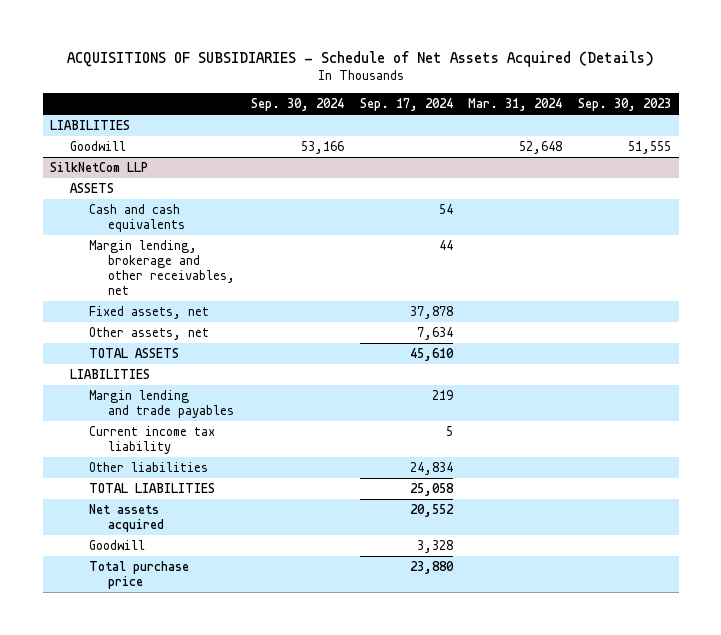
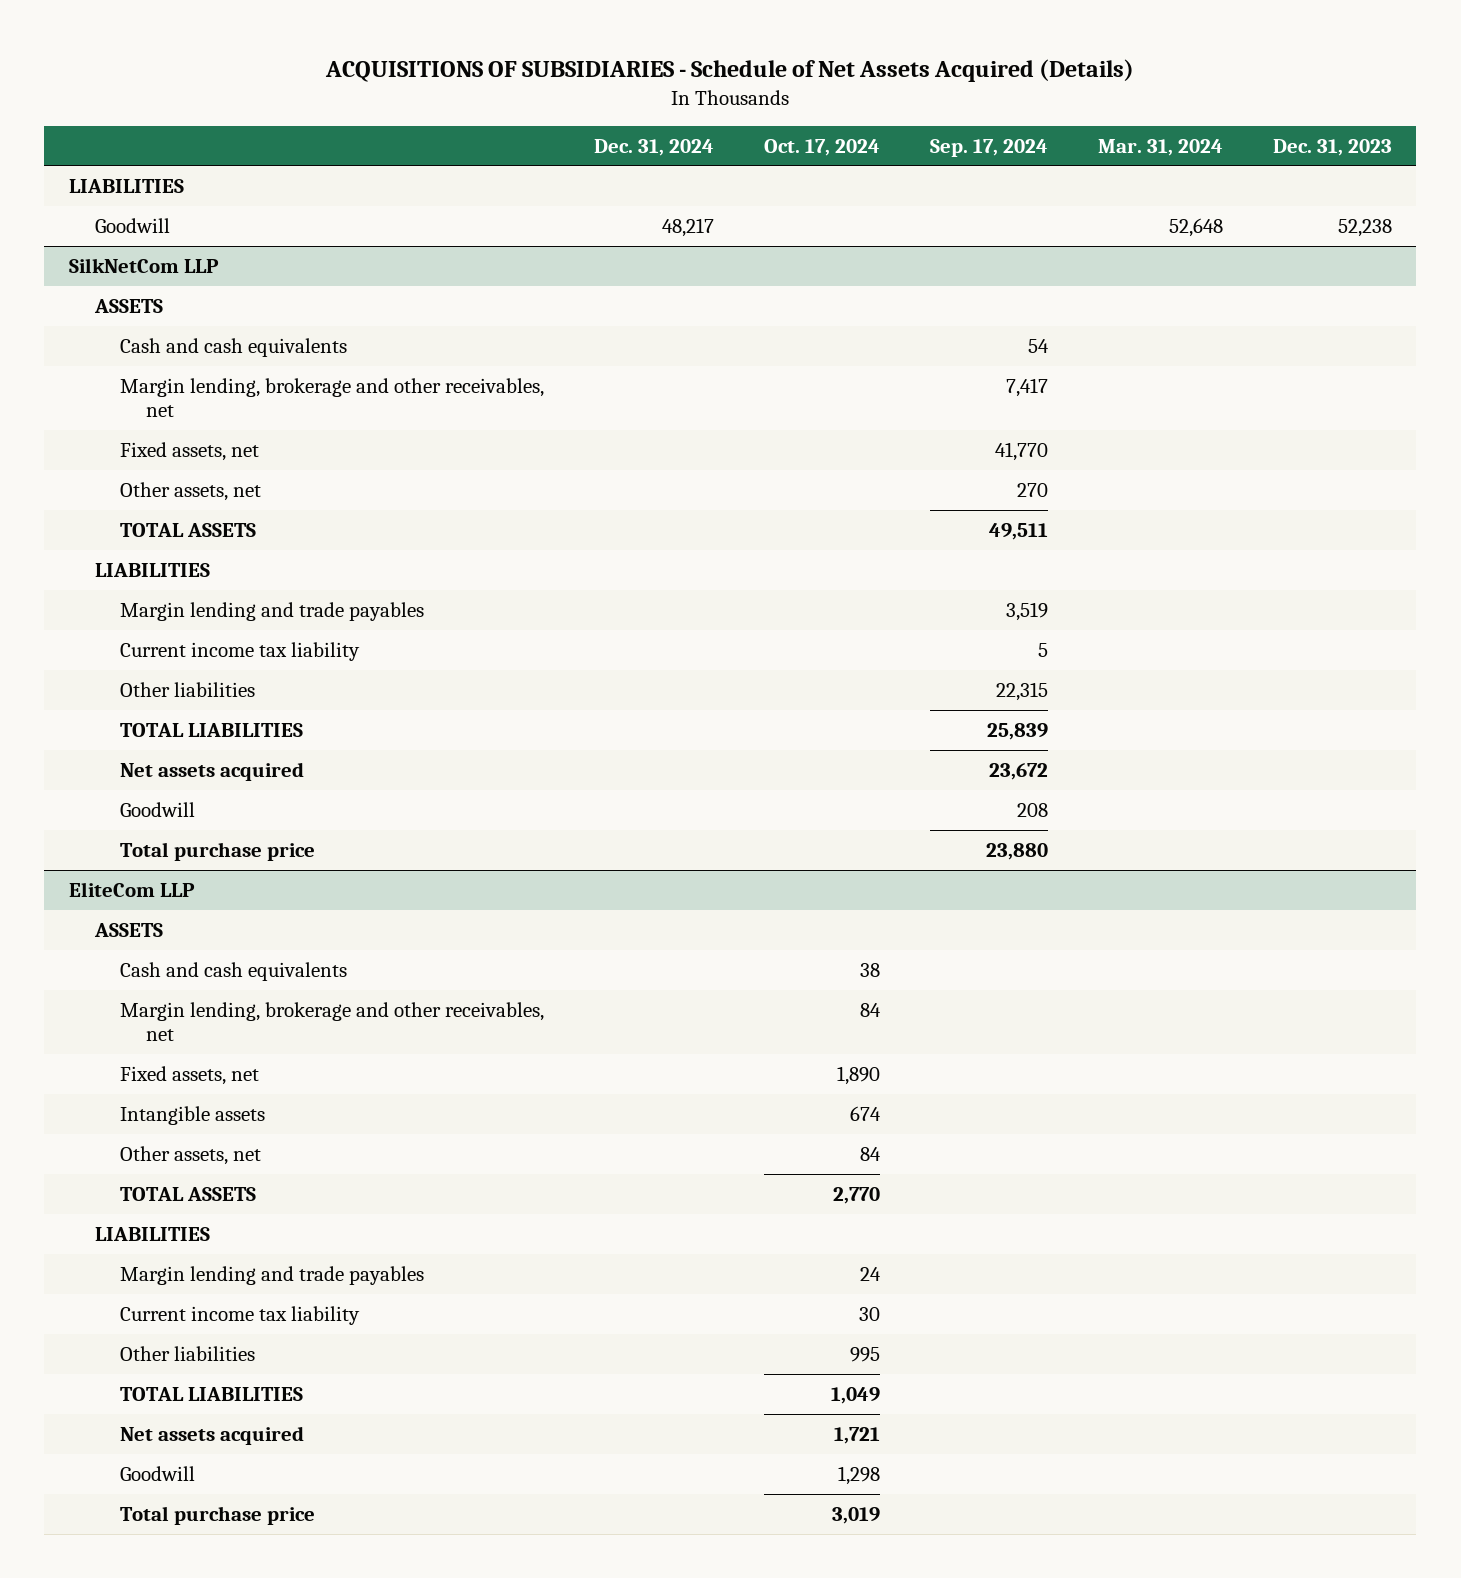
[250,97,344,111] Sep. 30, 2024 -> none
[577,97,671,111] Sep. 30, 2023 -> none
none -> [594,138,715,156] Dec. 31, 2024
none -> [763,138,880,156] Oct. 17, 2024
none -> [1272,138,1392,156] Dec. 31, 2023
[438,240,453,251] 44 -> [1005,377,1048,397] 7,417
[409,306,453,320] 37,878 -> [994,441,1048,461] 41,770
[416,327,453,341] 7,634 -> [1016,482,1048,497] 270
[409,348,454,362] 45,610 -> [988,522,1048,540] 49,511
[431,390,453,401] 219 -> [1005,601,1048,621] 3,519
[409,462,453,476] 24,834 -> [995,681,1048,701] 22,315
[409,483,454,497] 25,058 -> [986,722,1048,740] 25,839
[409,504,454,518] 20,552 -> [988,762,1048,780] 23,672
[416,540,453,554] 3,328 -> [1016,802,1048,817] 208
none -> [69,881,196,897] EliteCom LLP
none -> [93,922,163,937] ASSETS
none -> [120,961,348,981] Cash and cash equivalents
none -> [120,1001,545,1042] Margin lending, brokerage and other receivables, net
none -> [120,1065,260,1085] Fixed assets, net
none -> [120,1105,266,1125] Intangible assets
none -> [120,1145,262,1165] Other assets, net
none -> [120,1186,257,1201] TOTAL ASSETS
none -> [94,1226,210,1241] LIABILITIES
none -> [120,1265,425,1285] Margin lending and trade payables
none -> [120,1305,361,1325] Current income tax liability
none -> [120,1345,256,1361] Other liabilities
none -> [120,1386,304,1401] TOTAL LIABILITIES
none -> [120,1425,305,1445] Net assets acquired
none -> [120,1465,196,1481] Goodwill
none -> [120,1505,316,1525] Total purchase price

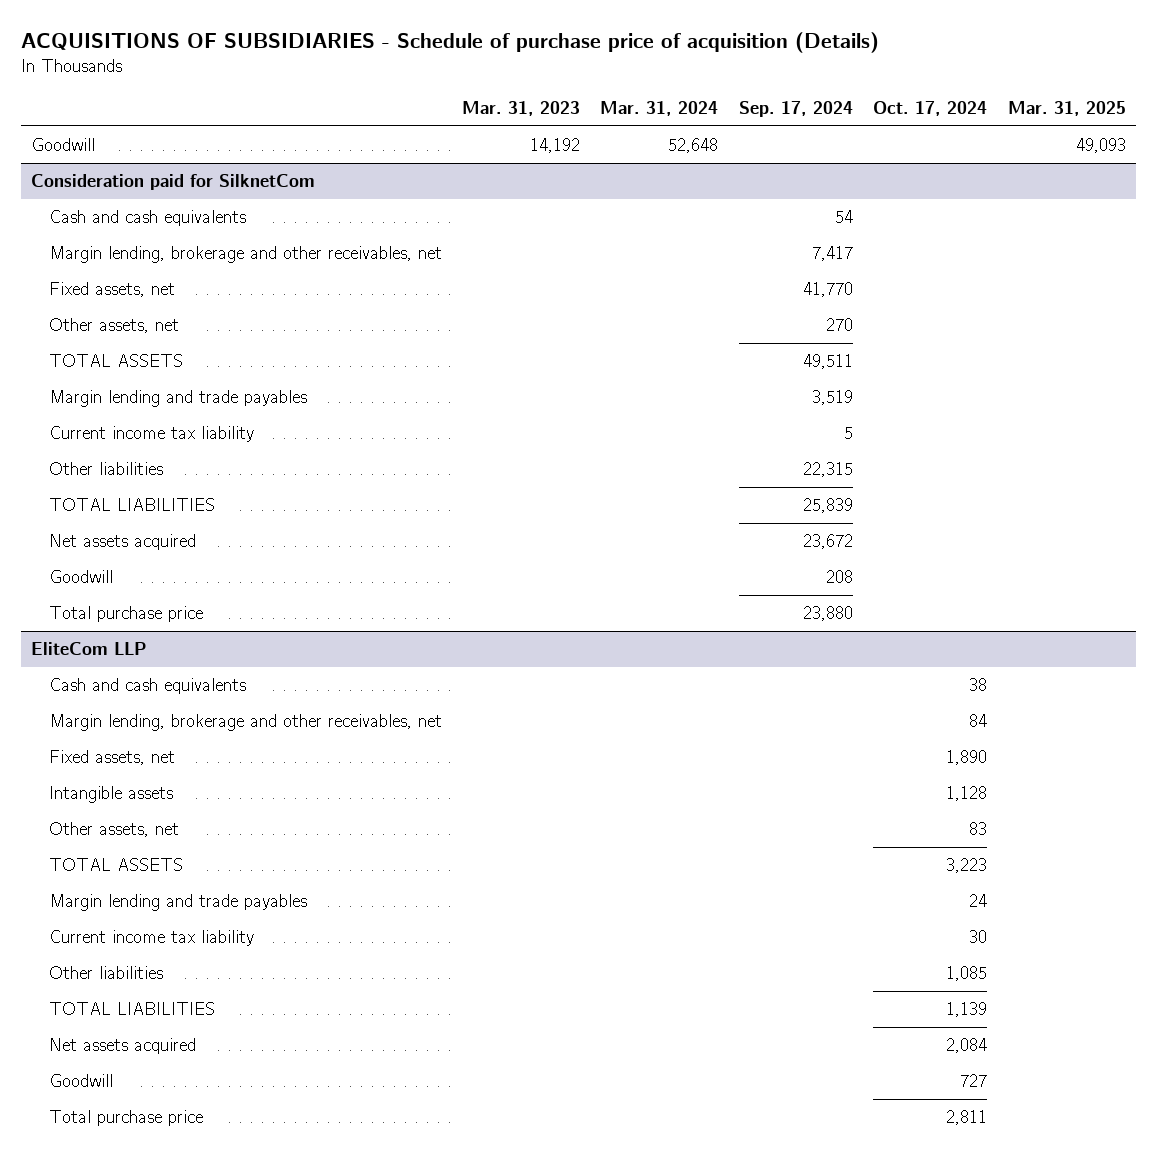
[325,58,1135,82] ACQUISITIONS OF SUBSIDIARIES - Schedule of Net Assets Acquired (Details) -> [20,32,879,54] ACQUISITIONS OF SUBSIDIARIES - Schedule of purchase price of acquisition (Details)
[594,138,715,156] Dec. 31, 2024 -> none
[1272,138,1392,156] Dec. 31, 2023 -> none
none -> [462,101,581,117] Mar. 31, 2023
none -> [1007,101,1126,117] Mar. 31, 2025
[69,178,185,193] LIABILITIES -> none
[93,298,163,313] ASSETS -> none
[69,257,220,273] SilkNetCom LLP -> [30,174,315,191] Consideration paid for SilknetCom
[94,562,210,577] LIABILITIES -> none
[93,922,163,937] ASSETS -> none
[94,1226,210,1241] LIABILITIES -> none
[849,1105,881,1121] 674 -> [946,786,988,802] 1,128
[859,1146,881,1161] 84 -> [969,822,988,836] 83
[832,1186,880,1204] 2,770 -> [946,858,988,874] 3,223
[849,1346,880,1362] 995 -> [946,966,988,982] 1,085
[830,1386,880,1404] 1,049 -> [946,1002,988,1018] 1,139
[833,1426,880,1444] 1,721 -> [946,1038,988,1054] 2,084
[837,1465,880,1485] 1,298 -> [960,1074,988,1088] 727
[831,1506,880,1524] 3,019 -> [946,1110,988,1126] 2,811

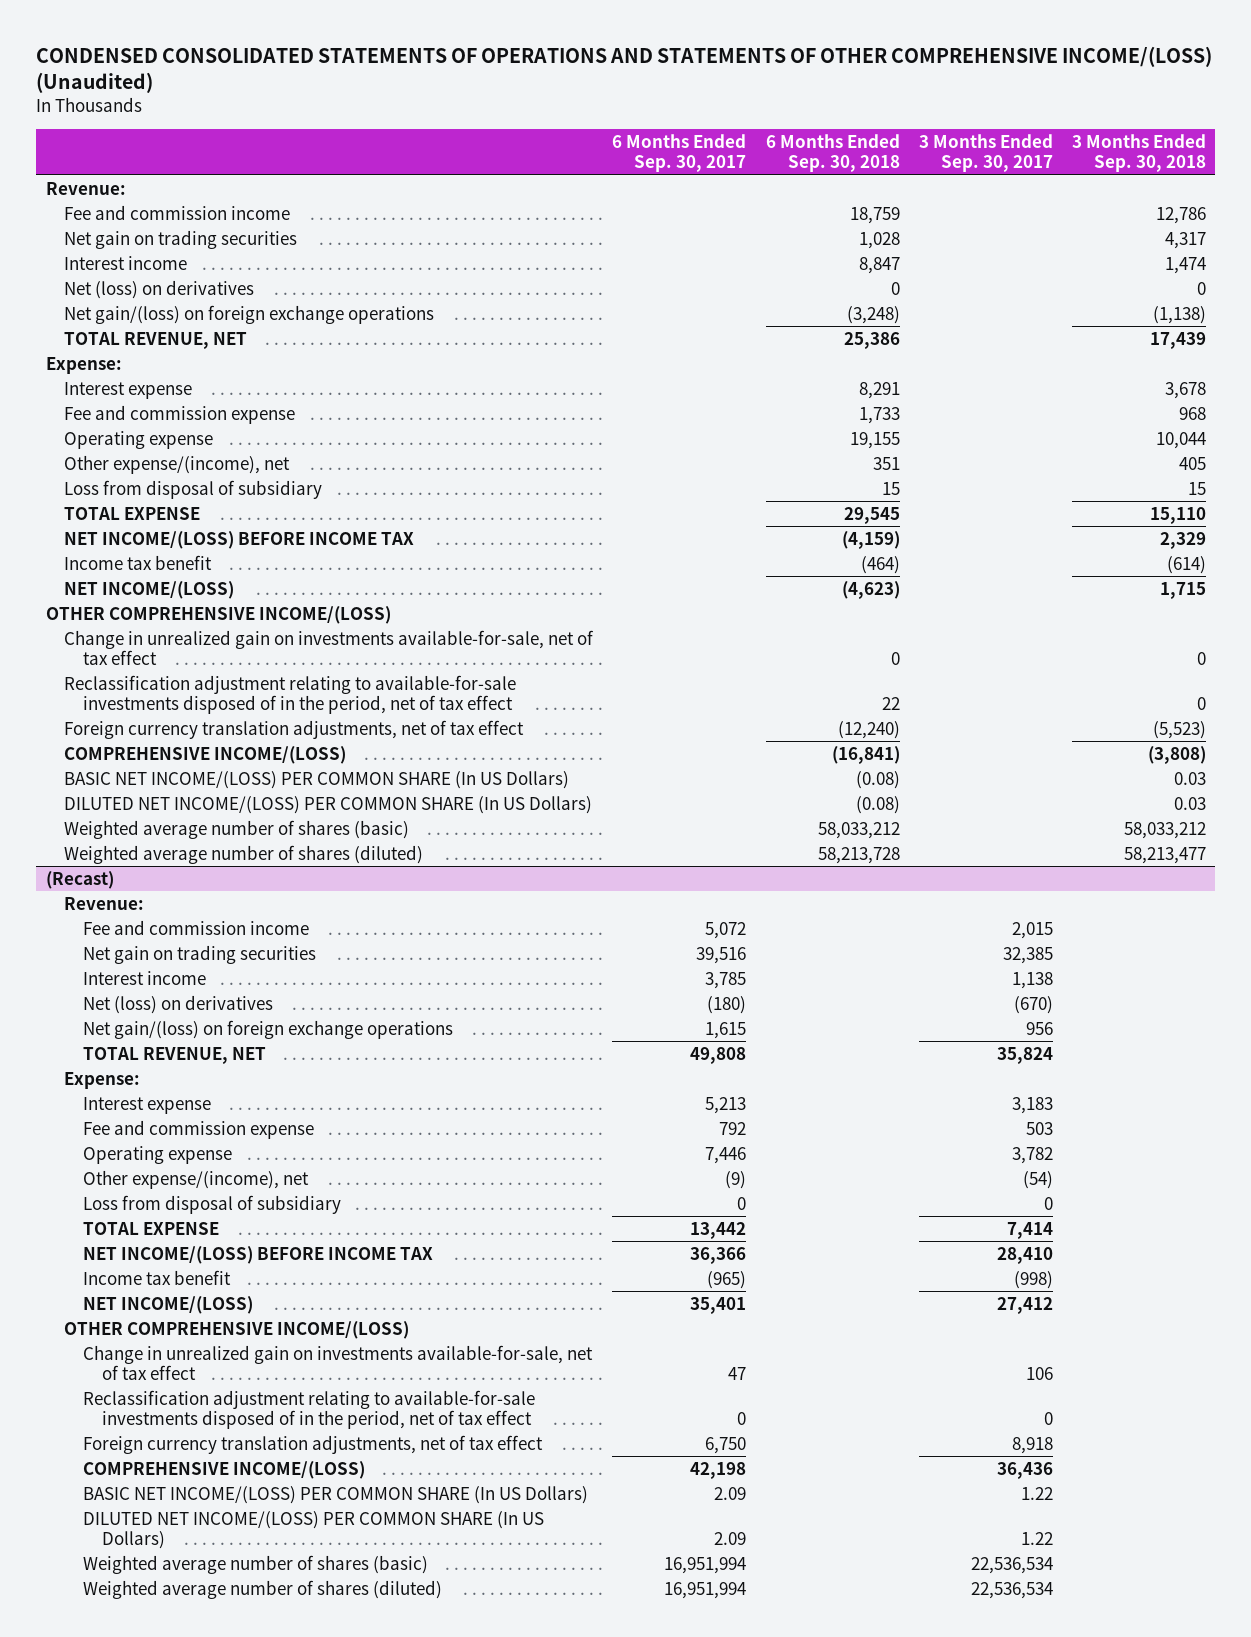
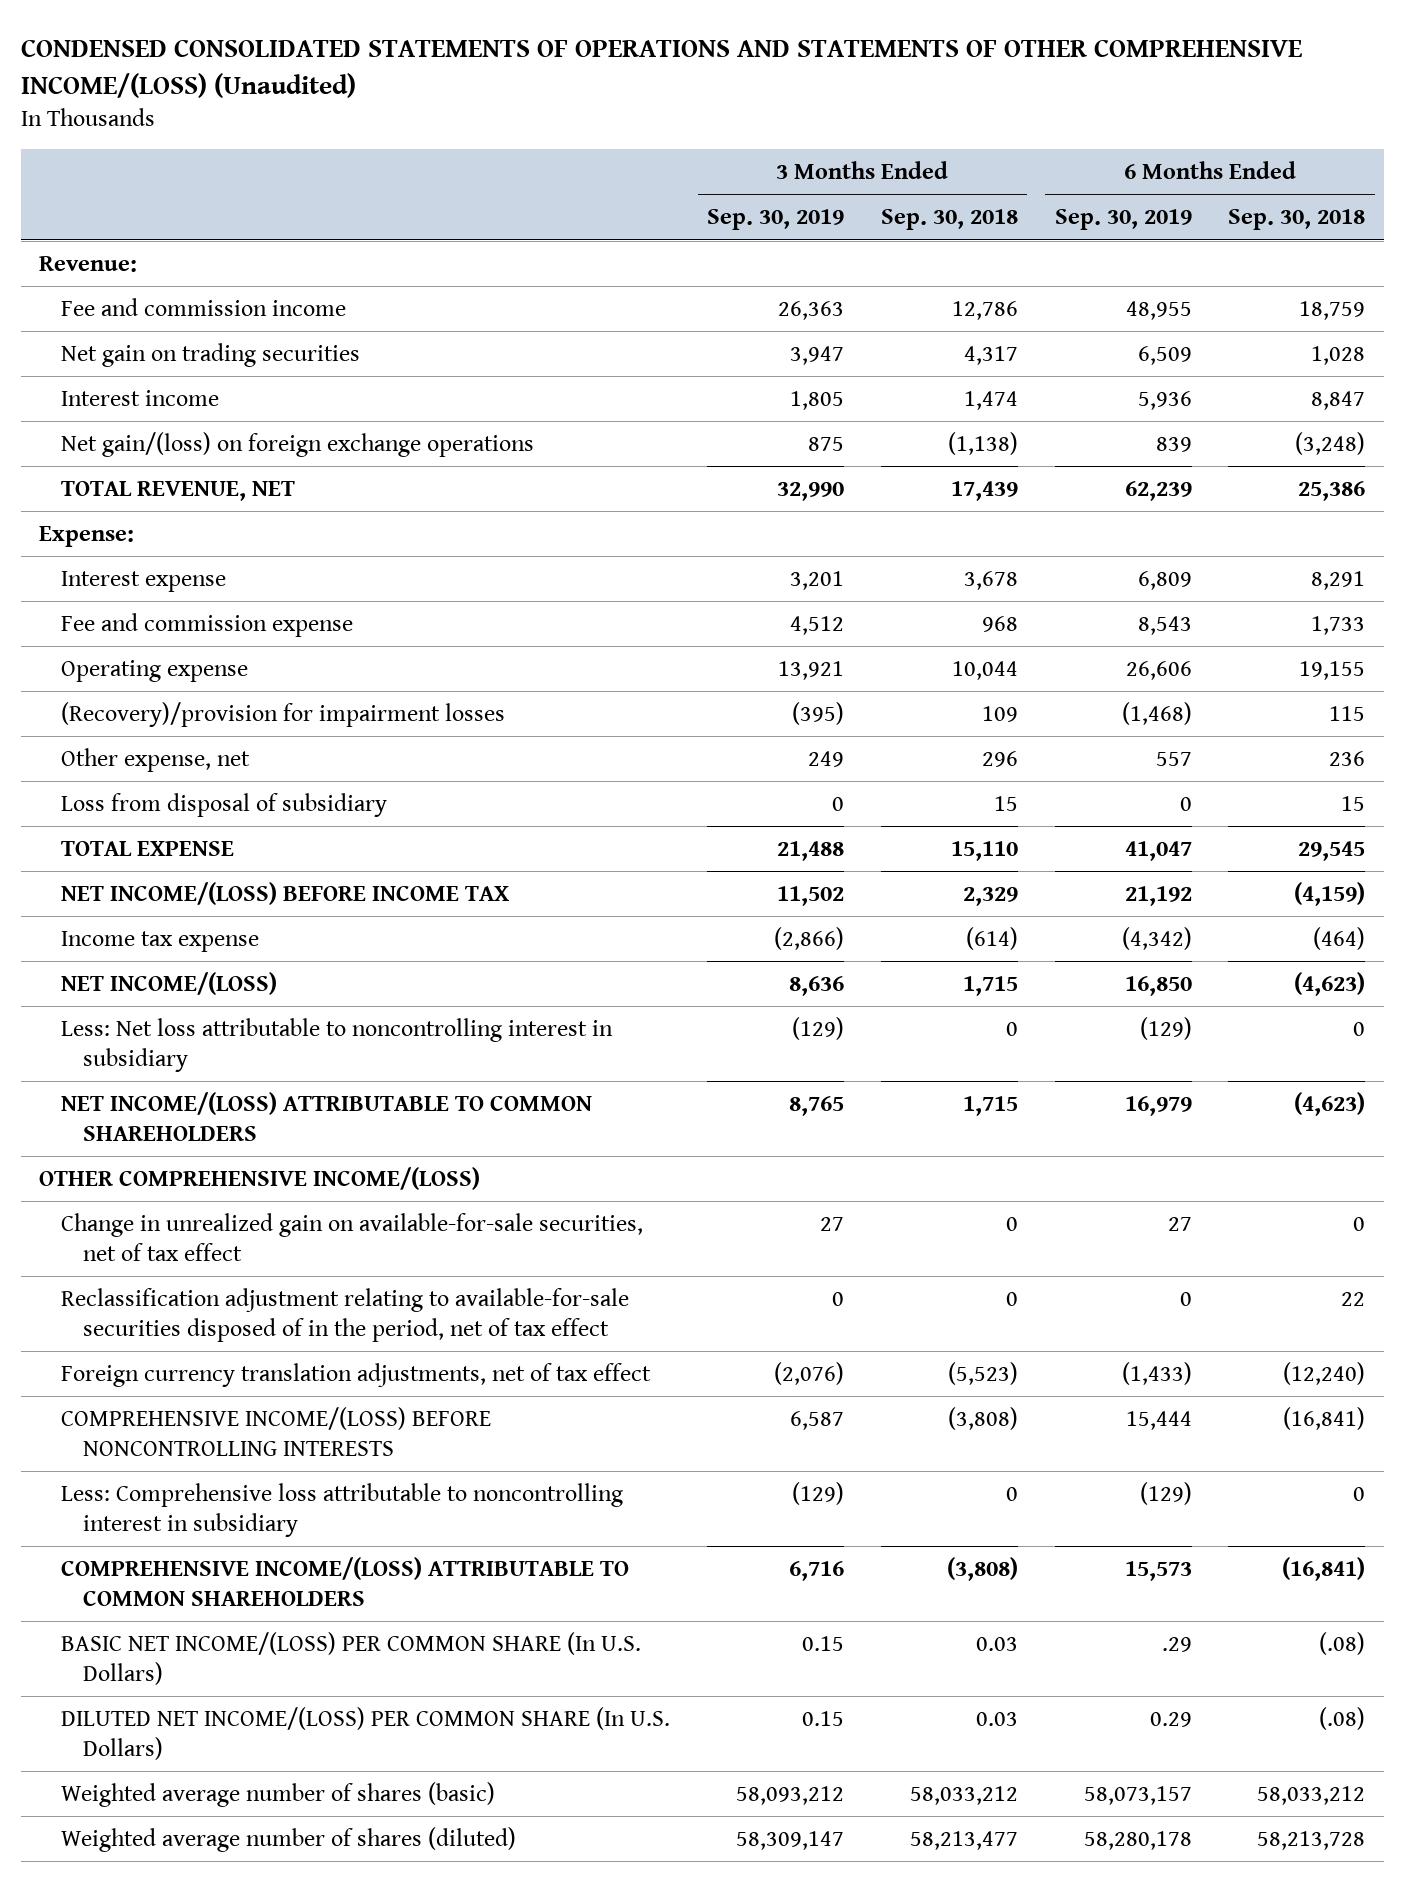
[612,133,747,173] 6 Months Ended Sep. 30, 2017 -> none
[918,133,1053,173] 3 Months Ended Sep. 30, 2017 -> none
none -> [706,209,844,231] Sep. 30, 2019
none -> [1054,209,1192,231] Sep. 30, 2019
[64,279,255,299] Net (loss) on derivatives -> none
none -> [61,701,506,727] (Recovery)/provision for impairment losses
[64,454,291,474] Other expense/(income), net -> [61,747,251,772] Other expense, net
[872,456,900,470] 351 -> [1329,750,1366,766] 236
[1178,456,1206,470] 405 -> [981,750,1018,767] 296
[64,554,213,570] Income tax benefit -> [61,930,260,952] Income tax expense
none -> [61,1017,614,1073] Less: Net loss attributable to noncontrolling interest in subsidiary
none -> [61,1091,593,1142] NET INCOME/(LOSS) ATTRIBUTABLE TO COMMON SHAREHOLDERS
[64,629,595,666] Change in unrealized gain on investments available-for-sale, net of tax effect -> [61,1212,644,1262] Change in unrealized gain on available-for-sale securities, net of tax effect
[64,674,517,715] Reclassification adjustment relating to available-for-sale investments disposed of in the period, net of tax effect -> [61,1287,630,1343] Reclassification adjustment relating to available-for-sale securities disposed of in the period, net of tax effect
[64,745,347,764] COMPREHENSIVE INCOME/(LOSS) -> [61,1406,492,1457] COMPREHENSIVE INCOME/(LOSS) BEFORE NONCONTROLLING INTERESTS
none -> [61,1482,624,1538] Less: Comprehensive loss attributable to noncontrolling interest in subsidiary
none -> [61,1556,630,1607] COMPREHENSIVE INCOME/(LOSS) ATTRIBUTABLE TO COMMON SHAREHOLDERS
[64,770,570,789] BASIC NET INCOME/(LOSS) PER COMMON SHARE (In US Dollars) -> [61,1631,642,1686] BASIC NET INCOME/(LOSS) PER COMMON SHARE (In U.S. Dollars)
[855,770,900,789] (0.08) -> [1319,1631,1366,1655] (.08)
[64,795,593,814] DILUTED NET INCOME/(LOSS) PER COMMON SHARE (In US Dollars) -> [61,1706,671,1761] DILUTED NET INCOME/(LOSS) PER COMMON SHARE (In U.S. Dollars)
[855,795,900,814] (0.08) -> [1319,1706,1366,1730] (.08)
[45,870,114,889] (Recast) -> none
[64,896,145,910] Revenue: -> none
[83,919,310,935] Fee and commission income -> none
[83,944,317,964] Net gain on trading securities -> none
[83,970,207,985] Interest income -> none
[83,994,274,1014] Net (loss) on derivatives -> none
[83,1019,454,1039] Net gain/(loss) on foreign exchange operations -> none
[83,1046,267,1064] TOTAL REVENUE, NET -> none
[64,1071,141,1089] Expense: -> none
[83,1096,212,1114] Interest expense -> none
[83,1119,315,1139] Fee and commission expense -> none
[83,1145,233,1164] Operating expense -> none
[83,1169,310,1189] Other expense/(income), net -> none
[83,1194,342,1214] Loss from disposal of subsidiary -> none
[83,1221,220,1235] TOTAL EXPENSE -> none
[83,1245,434,1264] NET INCOME/(LOSS) BEFORE INCOME TAX -> none
[83,1269,232,1285] Income tax benefit -> none
[83,1295,254,1314] NET INCOME/(LOSS) -> none
[64,1320,410,1339] OTHER COMPREHENSIVE INCOME/(LOSS) -> none
[83,1344,594,1381] Change in unrealized gain on investments available-for-sale, net of tax effect -> none
[83,1389,536,1430] Reclassification adjustment relating to available-for-sale investments disposed of in the period, net of tax effect -> none
[83,1434,544,1454] Foreign currency translation adjustments, net of tax effect -> none
[83,1460,366,1479] COMPREHENSIVE INCOME/(LOSS) -> none
[83,1485,589,1504] BASIC NET INCOME/(LOSS) PER COMMON SHARE (In US Dollars) -> none
[83,1510,545,1550] DILUTED NET INCOME/(LOSS) PER COMMON SHARE (In US Dollars) -> none
[83,1554,429,1574] Weighted average number of shares (basic) -> none
[83,1579,443,1599] Weighted average number of shares (diluted) -> none

